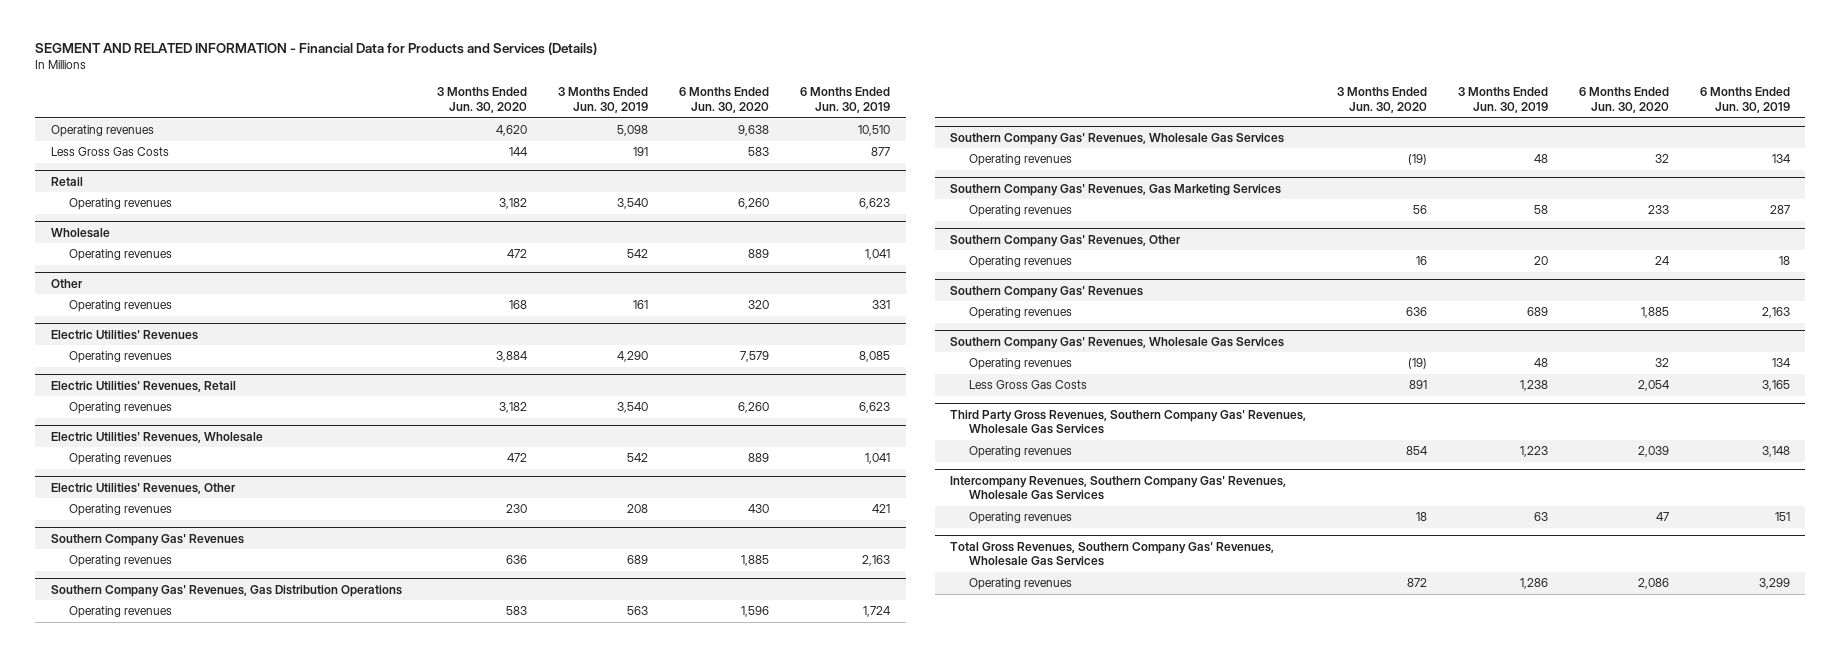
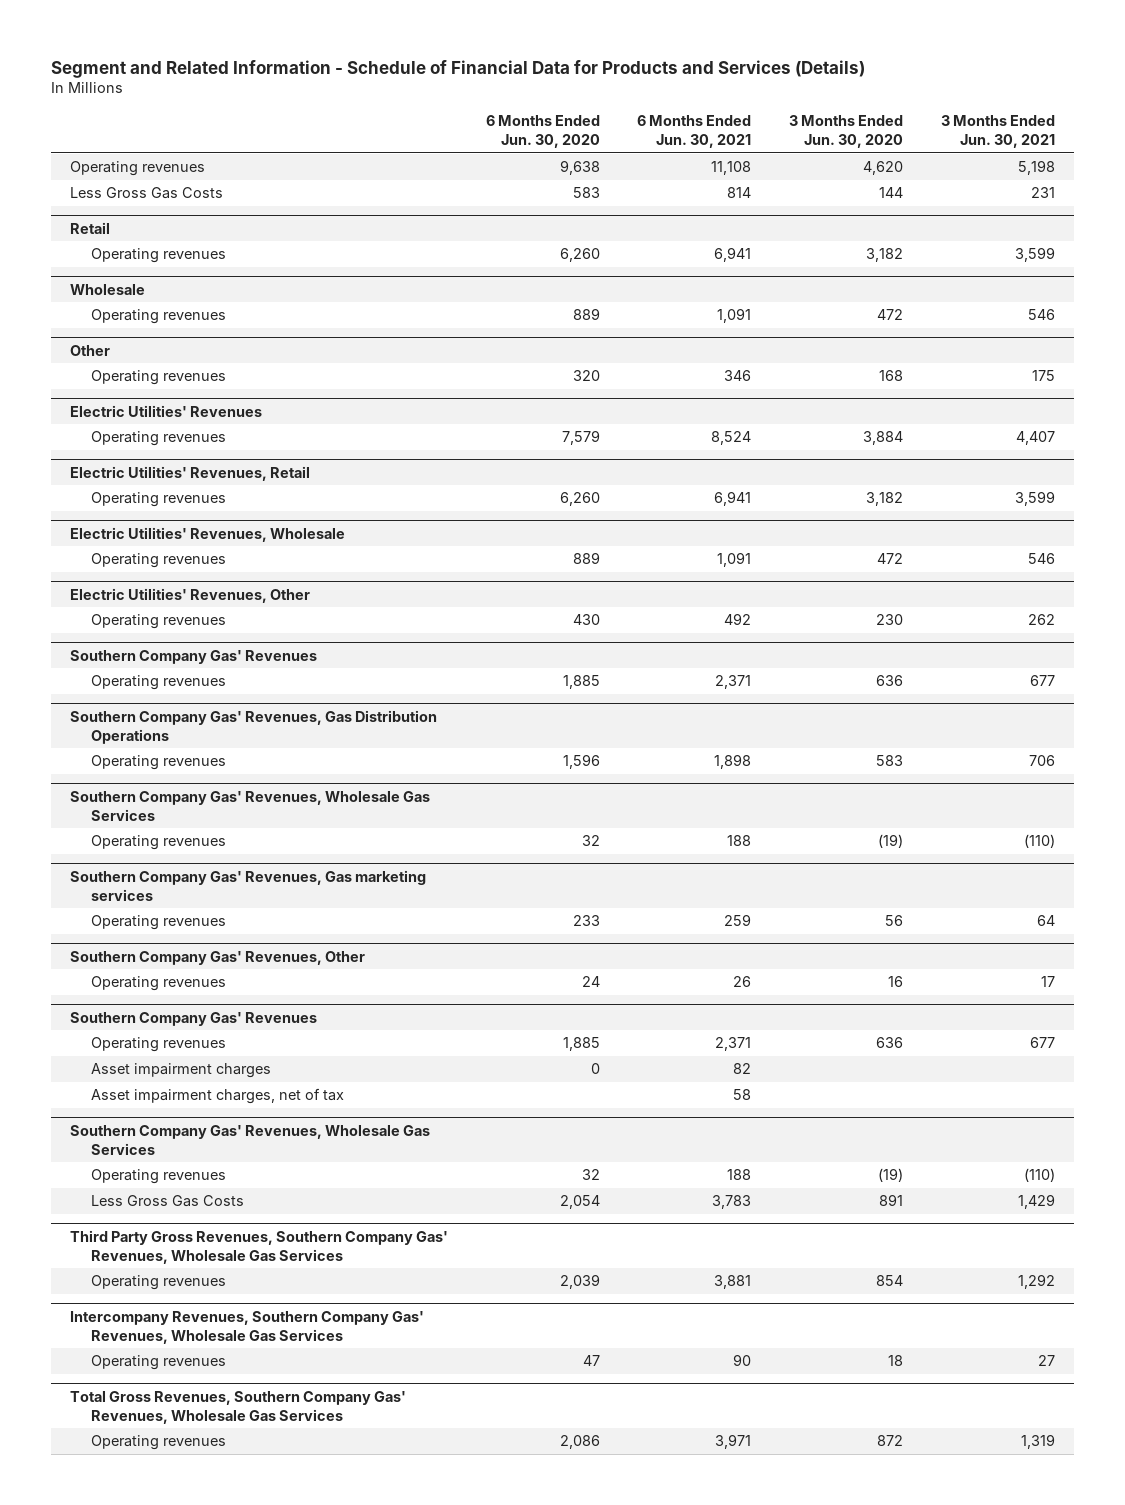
[35,42,598,56] SEGMENT AND RELATED INFORMATION - Financial Data for Products and Services (Details) -> [50,59,865,78] Segment and Related Information - Schedule of Financial Data for Products and Services (Details)
[558,87,649,113] 3 Months Ended Jun. 30, 2019 -> none
[800,87,891,113] 6 Months Ended Jun. 30, 2019 -> none
none -> [637,115,752,149] 6 Months Ended Jun. 30, 2021
none -> [940,115,1055,149] 3 Months Ended Jun. 30, 2021
[950,183,1282,196] Southern Company Gas' Revenues, Gas Marketing Services -> [69,869,426,901] Southern Company Gas' Revenues, Gas marketing services
none -> [91,1063,272,1079] Asset impairment charges
none -> [91,1088,345,1105] Asset impairment charges, net of tax

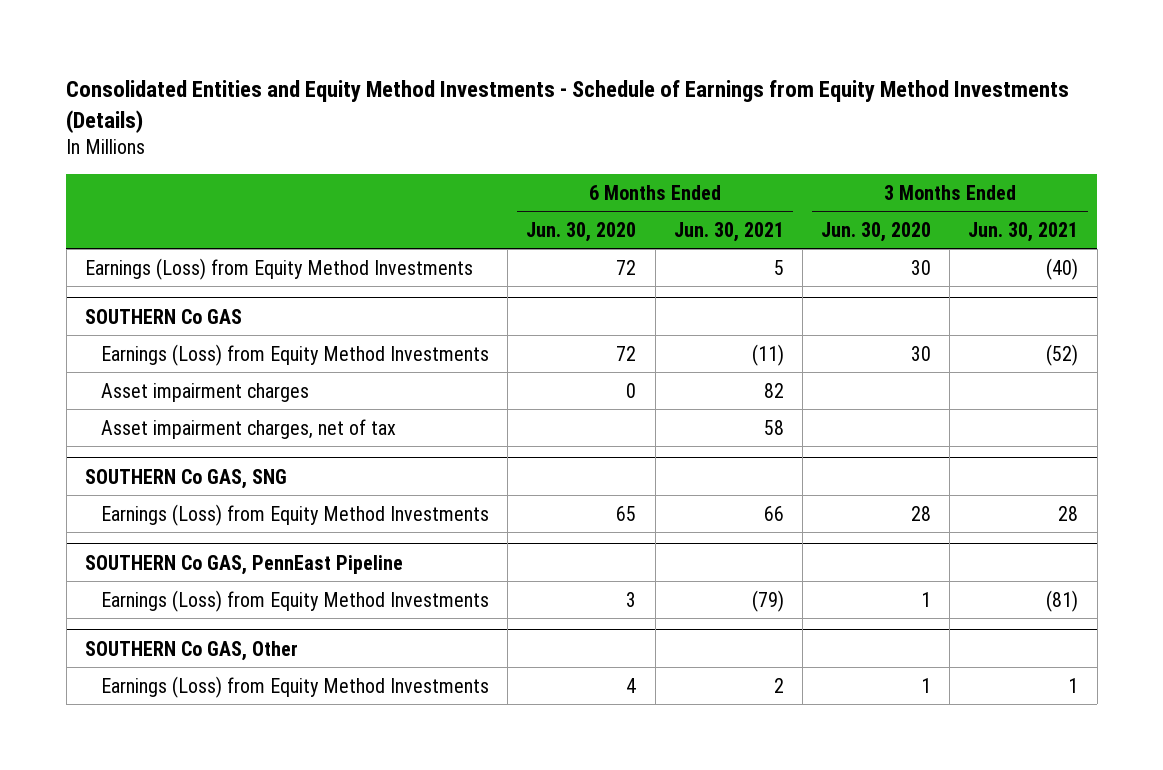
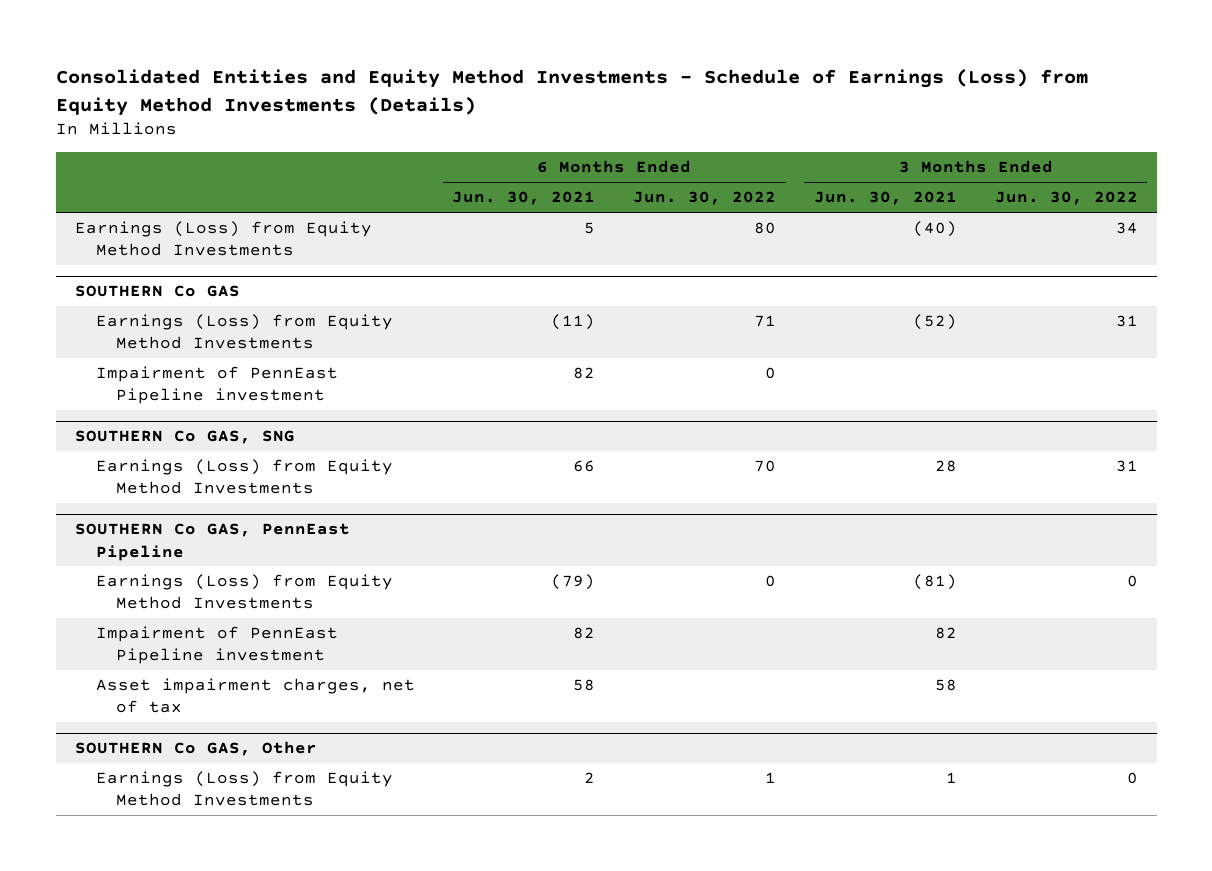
[66,80,1070,133] Consolidated Entities and Equity Method Investments - Schedule of Earnings from Equity Method Investments (Details) -> [55,69,1088,116] Consolidated Entities and Equity Method Investments - Schedule of Earnings (Loss) from Equity Method Investments (Details)
[526,221,637,242] Jun. 30, 2020 -> none
[821,221,932,242] Jun. 30, 2020 -> none
none -> [633,191,777,206] Jun. 30, 2022
none -> [994,191,1138,206] Jun. 30, 2022
[101,418,397,439] Asset impairment charges, net of tax -> none
[101,382,310,402] Asset impairment charges -> [95,366,338,405] Impairment of PennEast Pipeline investment
none -> [95,626,338,665] Impairment of PennEast Pipeline investment
none -> [95,678,415,714] Asset impairment charges, net of tax

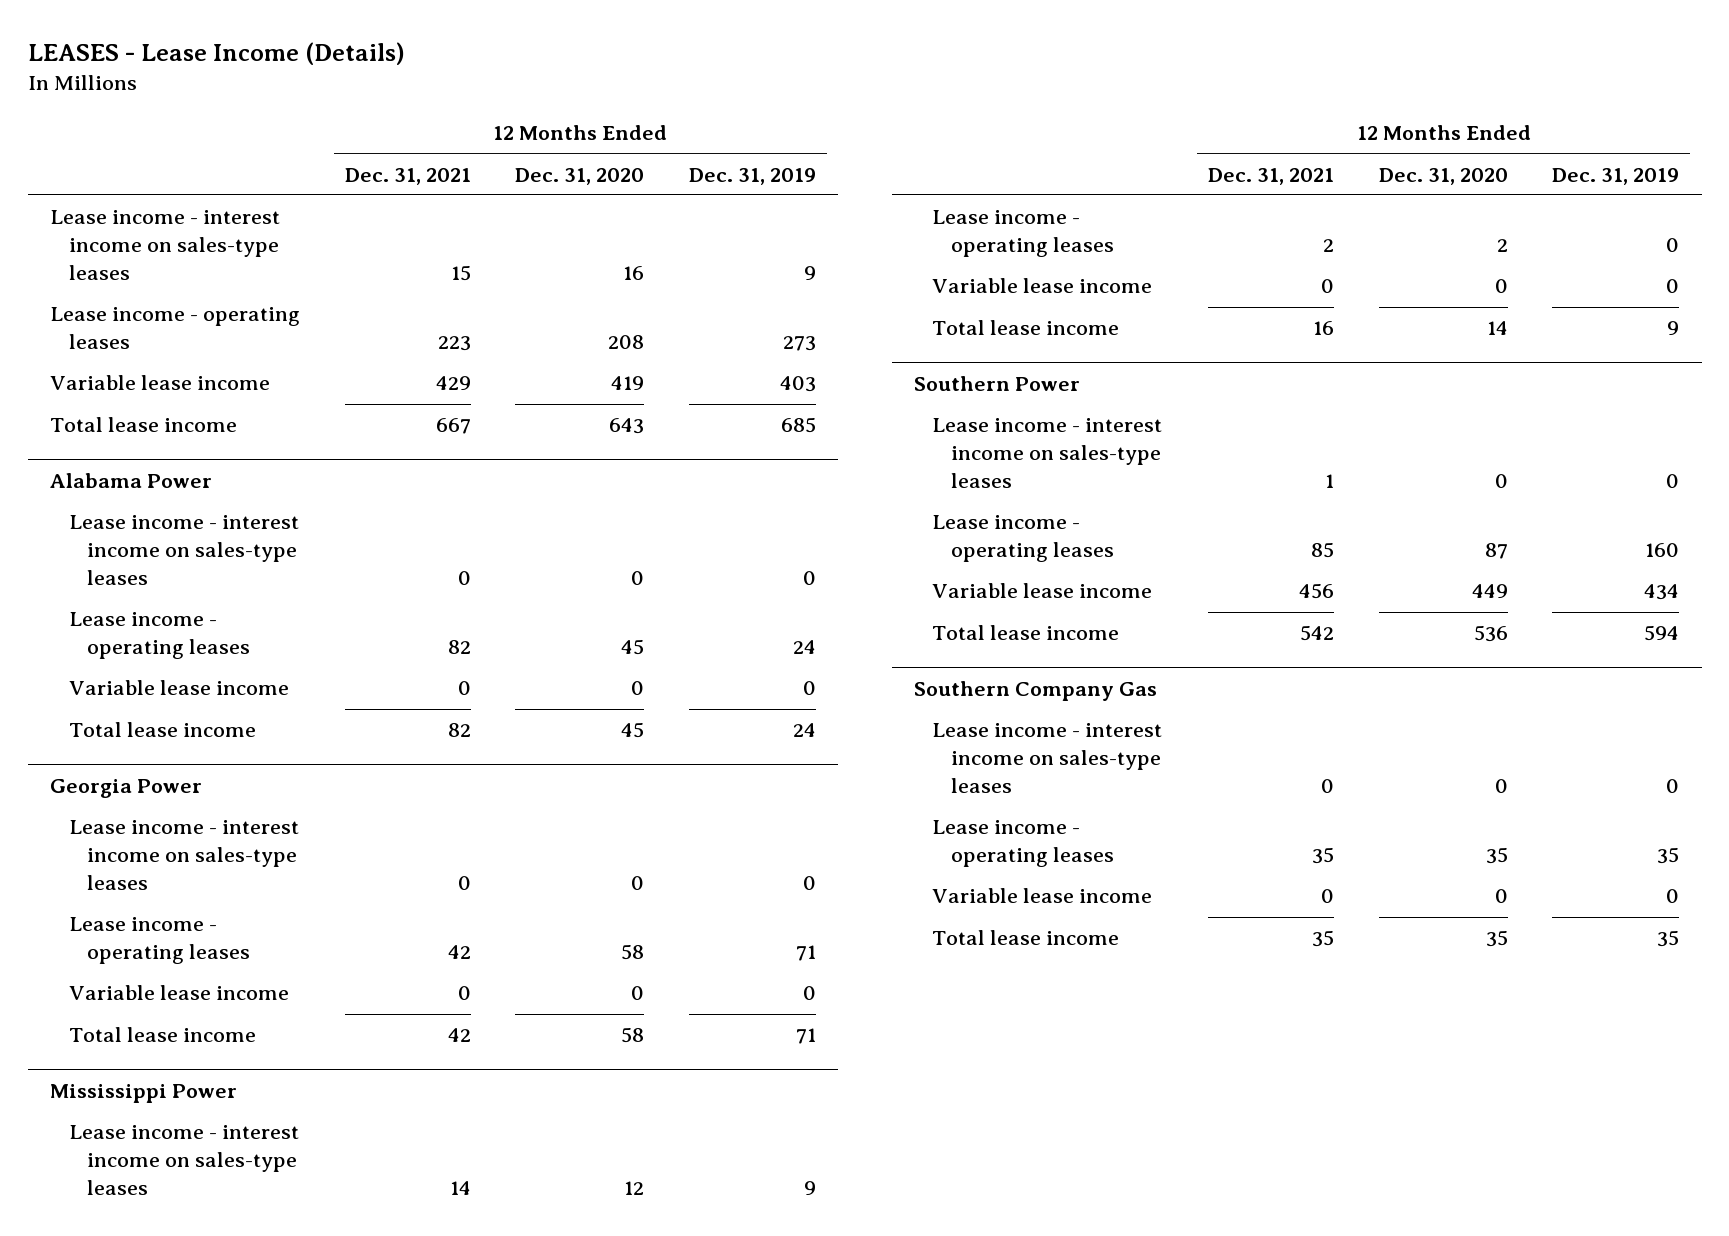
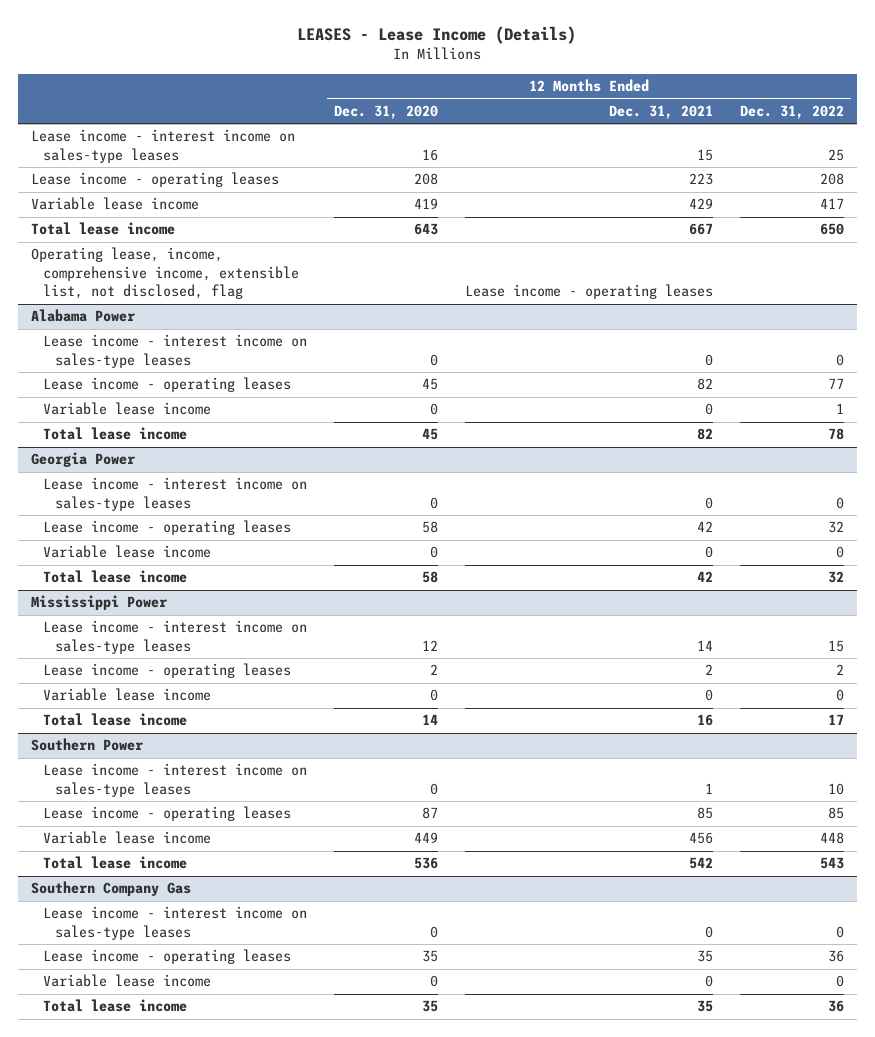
[688,167,816,185] Dec. 31, 2019 -> none
none -> [739,104,844,119] Dec. 31, 2022
none -> [31,247,299,300] Operating lease, income, comprehensive income, extensible list, not disclosed, flag

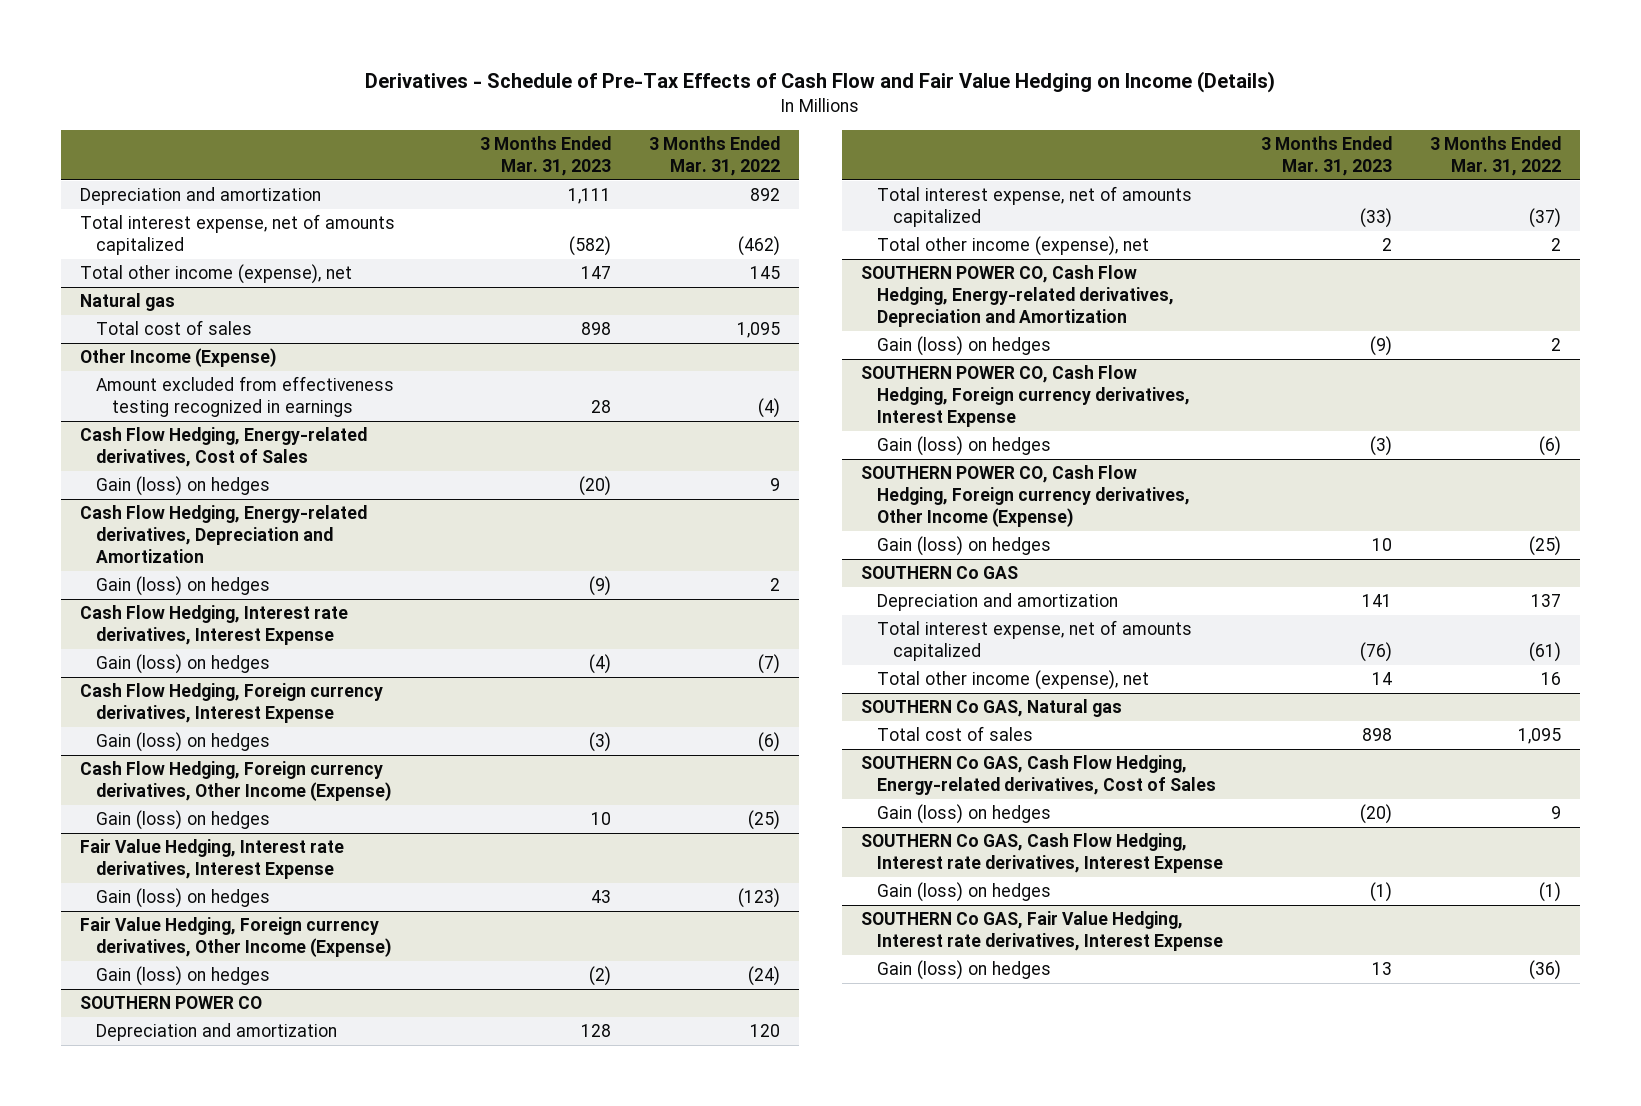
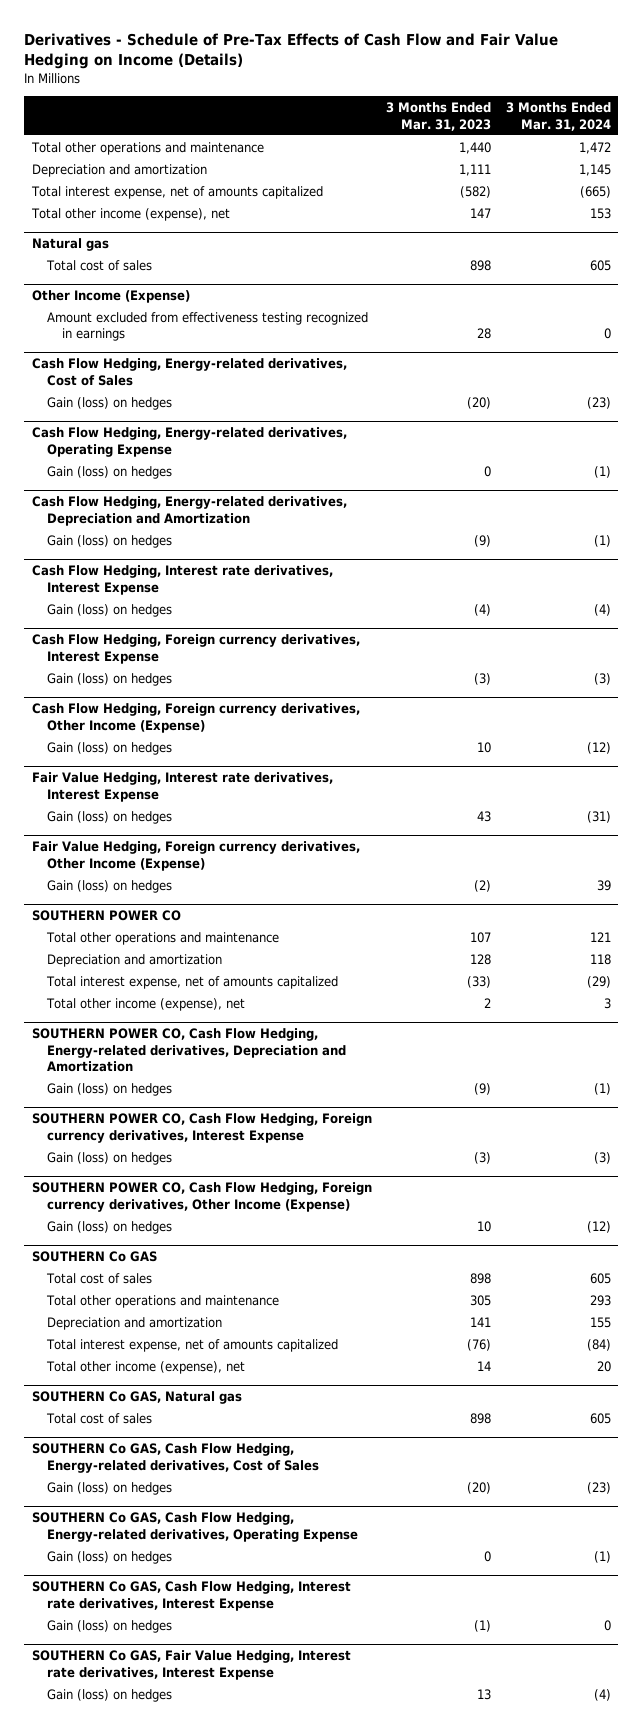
[648,135,780,176] 3 Months Ended Mar. 31, 2022 -> none
none -> [505,102,611,131] 3 Months Ended Mar. 31, 2024
none -> [30,141,264,155] Total other operations and maintenance
none -> [31,426,347,457] Cash Flow Hedging, Energy-related derivatives, Operating Expense
none -> [46,465,172,479] Gain (loss) on hedges
none -> [45,931,279,945] Total other operations and maintenance
none -> [45,1272,152,1284] Total cost of sales
none -> [45,1294,279,1308] Total other operations and maintenance
none -> [31,1511,358,1542] SOUTHERN Co GAS, Cash Flow Hedging, Energy-related derivatives, Operating Expense
none -> [46,1550,172,1564] Gain (loss) on hedges

